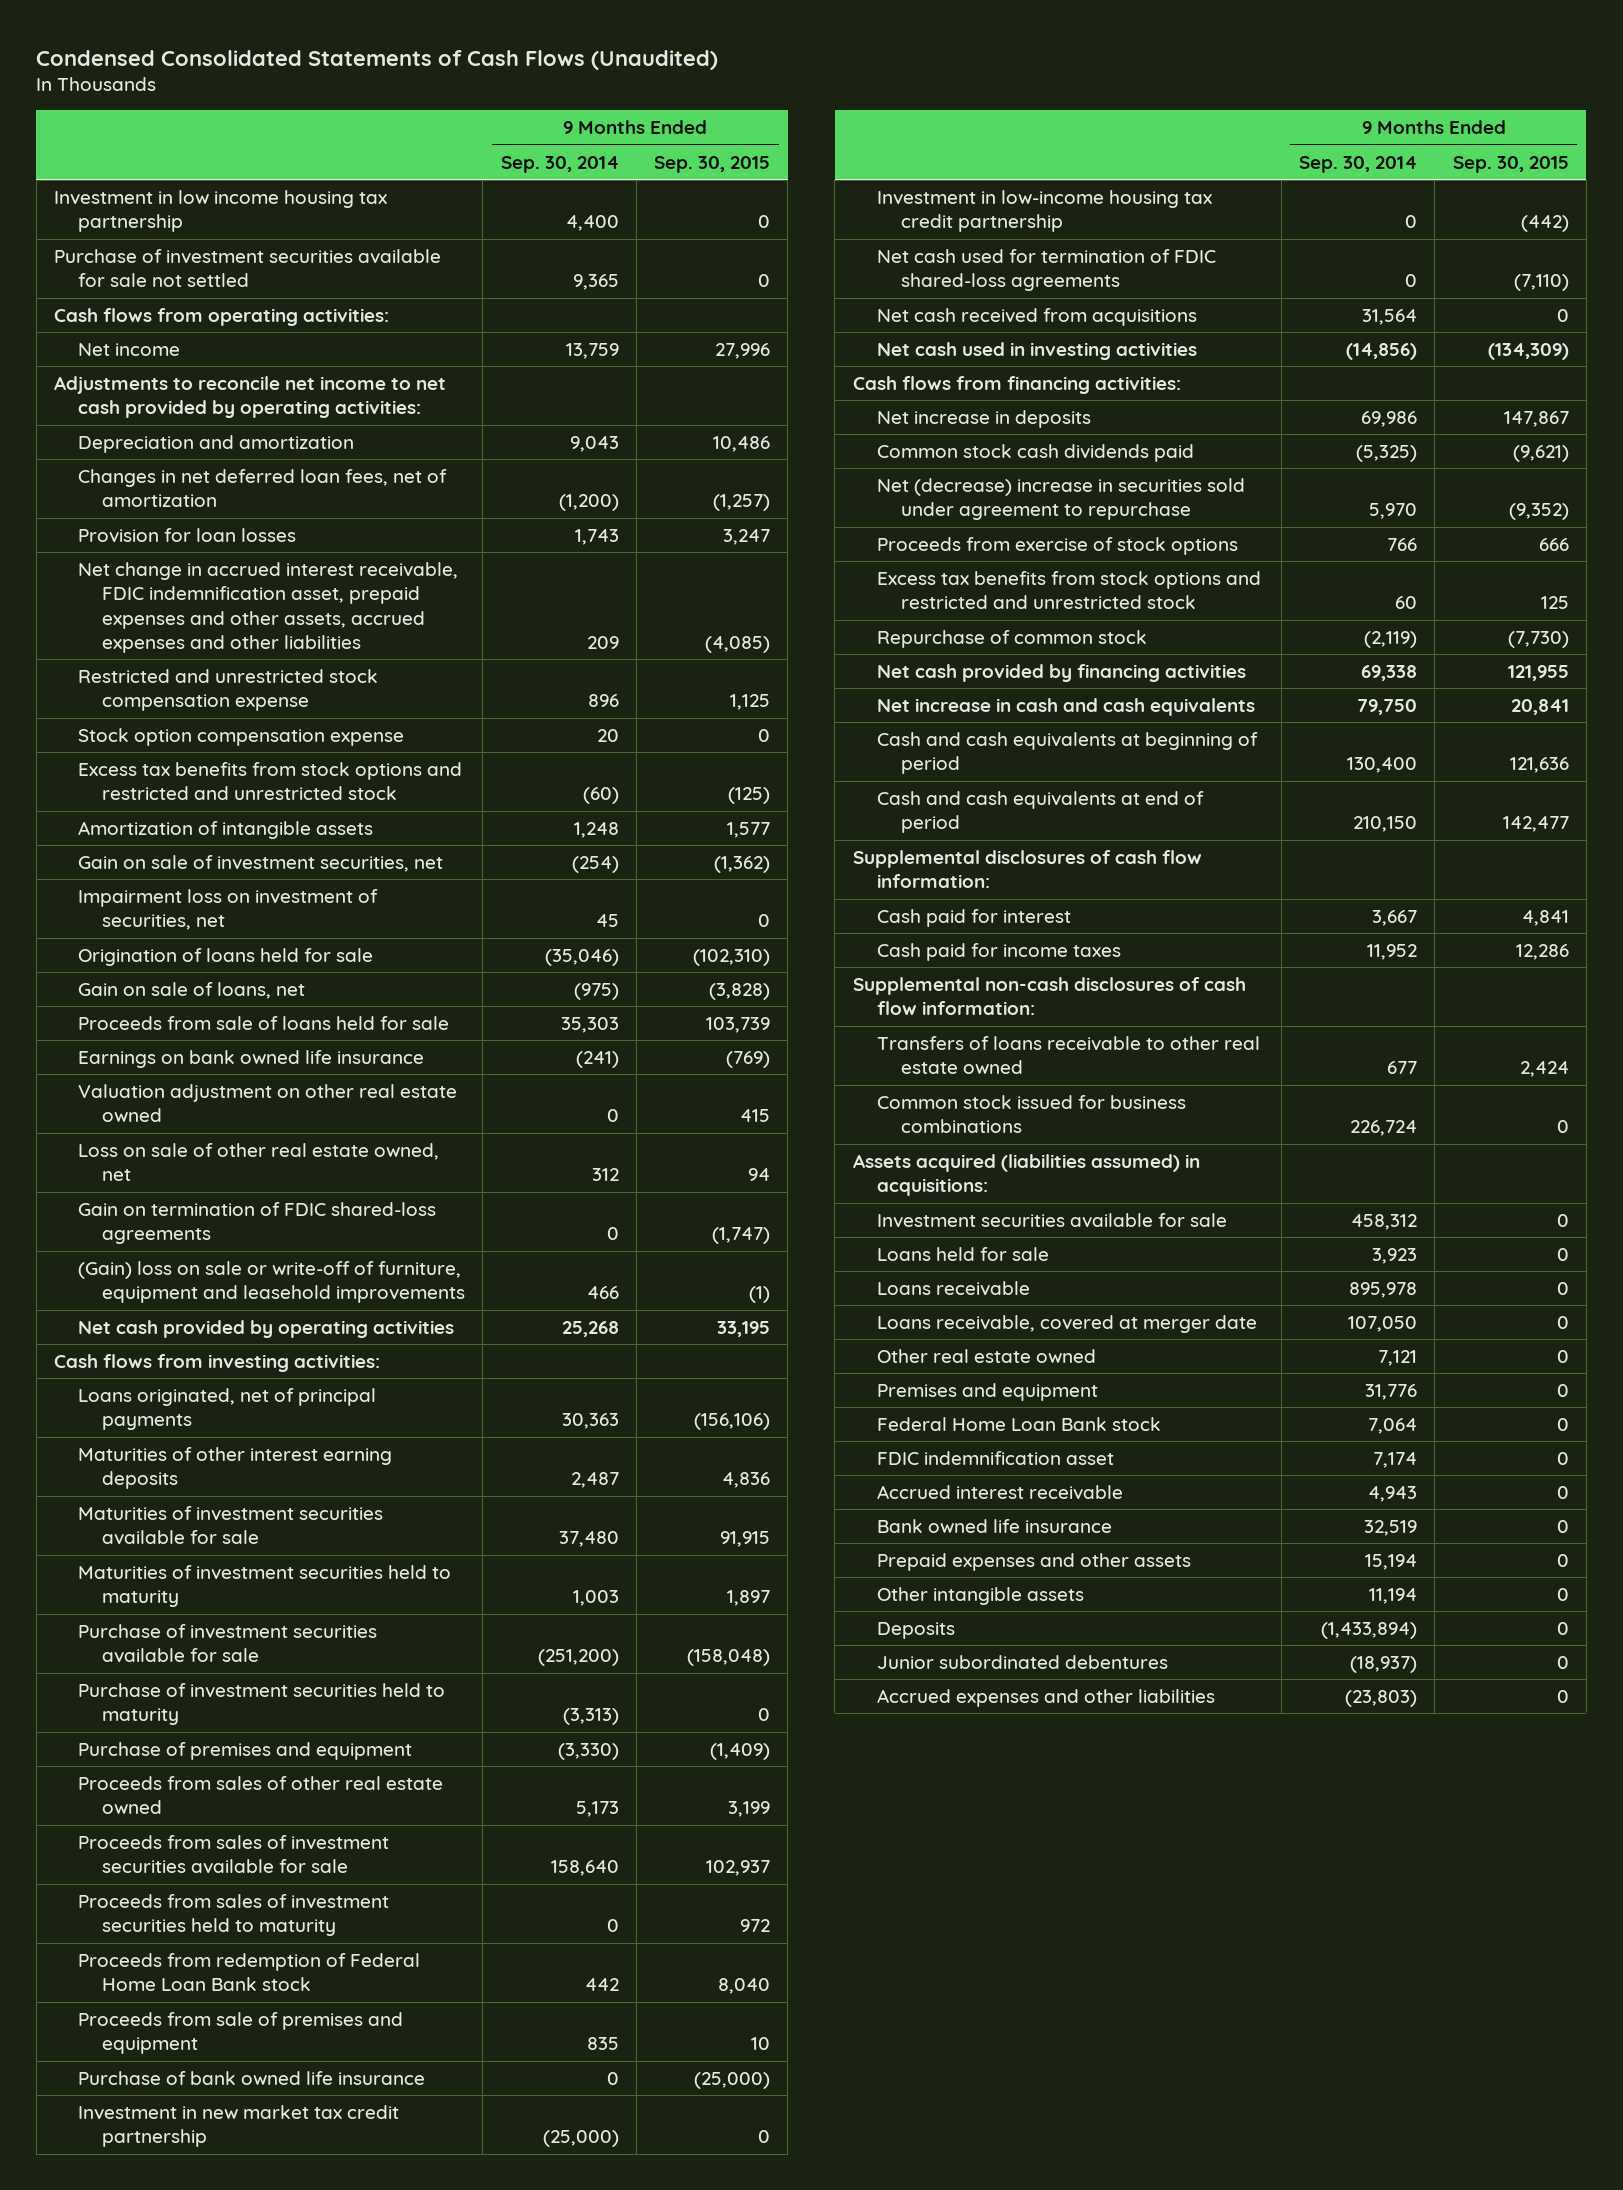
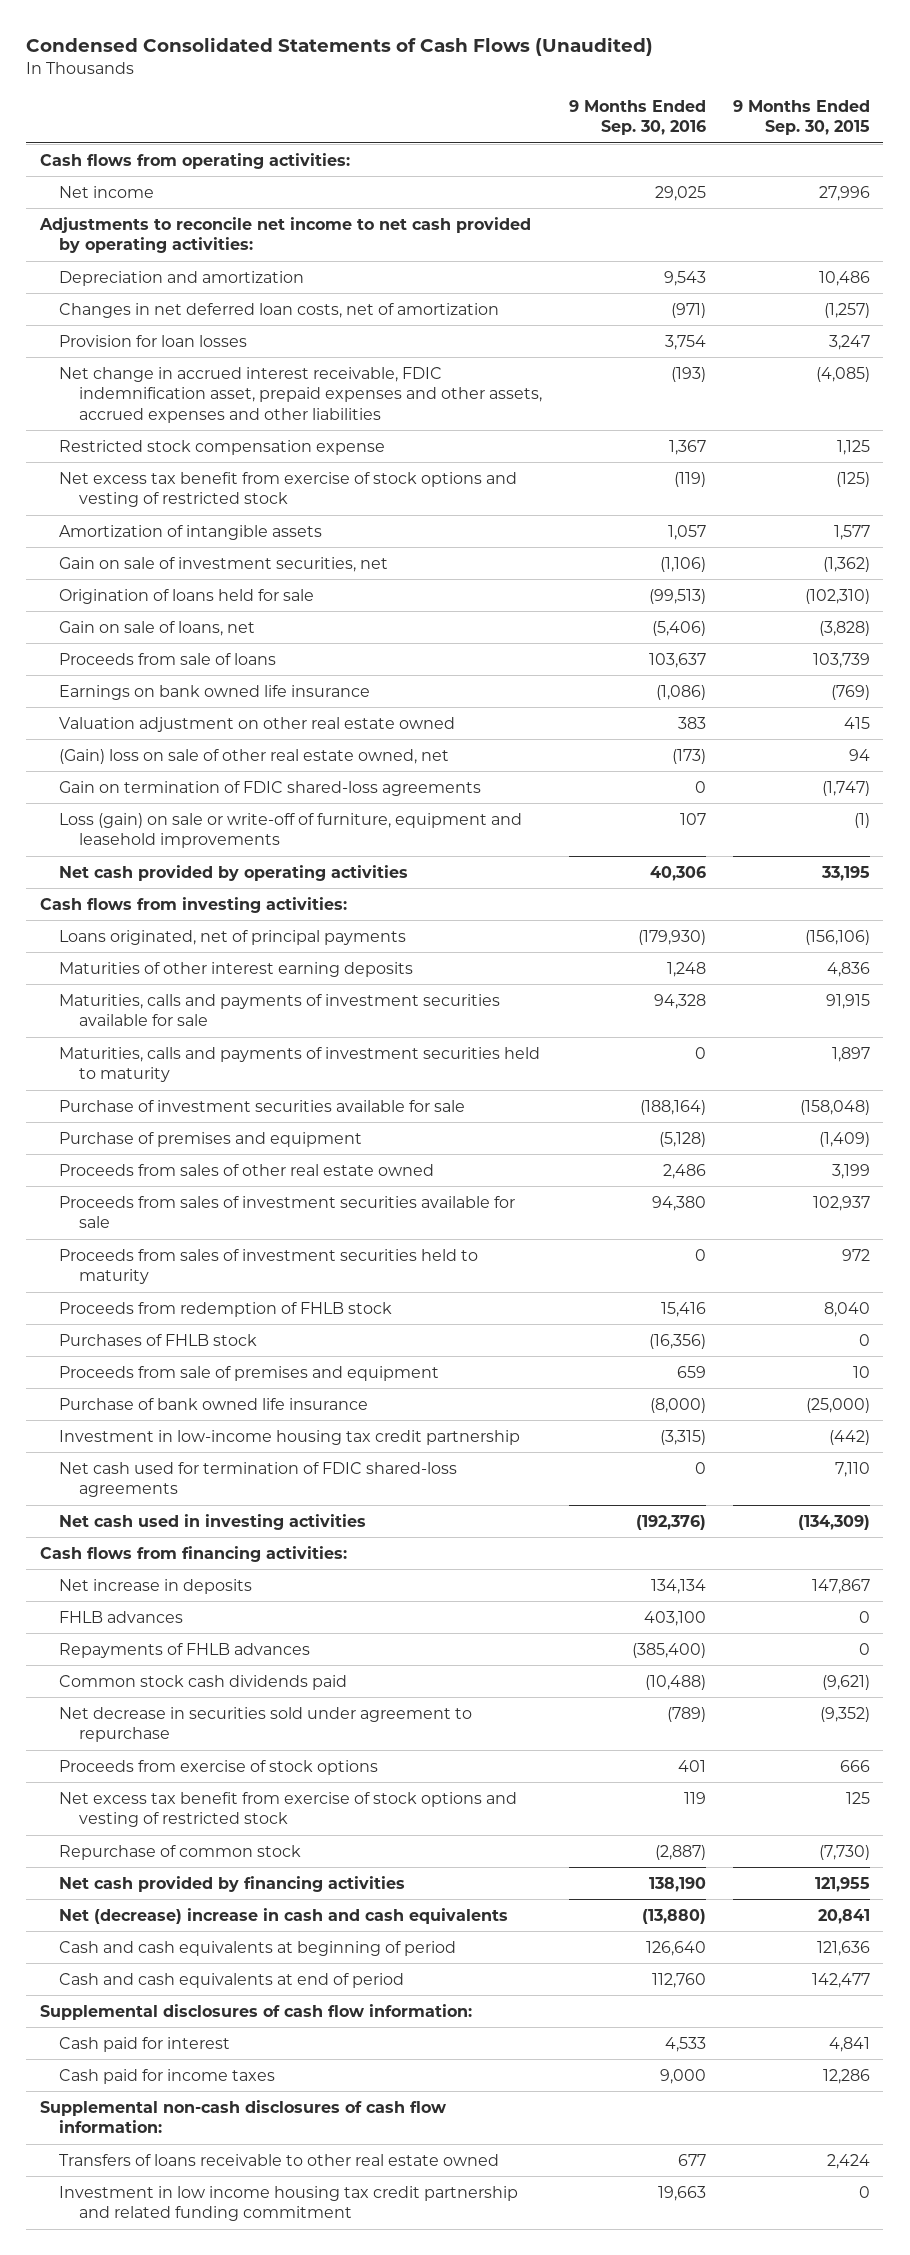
[500,155,619,173] Sep. 30, 2014 -> none
none -> [568,99,706,136] 9 Months Ended Sep. 30, 2016
[54,189,388,233] Investment in low income housing tax partnership -> none
[54,248,442,288] Purchase of investment securities available for sale not settled -> none
[78,468,448,508] Changes in net deferred loan fees, net of amortization -> [59,302,500,318] Changes in net deferred loan costs, net of amortization
[78,727,405,746] Stock option compensation expense -> none
[78,668,379,712] Restricted and unrestricted stock compensation expense -> [59,439,386,455] Restricted stock compensation expense
[78,761,463,801] Excess tax benefits from stock options and restricted and unrestricted stock -> [59,471,518,508] Net excess tax benefit from exercise of stock options and vesting of restricted stock
[78,888,379,931] Impairment loss on investment of securities, net -> none
[78,1015,450,1030] Proceeds from sale of loans held for sale -> [59,652,277,665] Proceeds from sale of loans
[78,1142,440,1182] Loss on sale of other real estate owned, net -> [59,748,450,764] (Gain) loss on sale of other real estate owned, net
[78,1260,466,1304] (Gain) loss on sale or write-off of furniture, equipment and leasehold improvements -> [59,812,523,849] Loss (gain) on sale or write-off of furniture, equipment and leasehold improvements
[78,1505,384,1546] Maturities of investment securities available for sale -> [59,993,501,1027] Maturities, calls and payments of investment securities available for sale
[78,1564,452,1608] Maturities of investment securities held to maturity -> [59,1046,541,1083] Maturities, calls and payments of investment securities held to maturity
[78,1682,446,1726] Purchase of investment securities held to maturity -> none
[78,1952,421,1992] Proceeds from redemption of Federal Home Loan Bank stock -> [59,1301,393,1317] Proceeds from redemption of FHLB stock
none -> [59,1333,258,1346] Purchases of FHLB stock
[78,2104,400,2148] Investment in new market tax credit partnership -> none
[876,307,1197,326] Net cash received from acquisitions -> none
[1513,274,1569,292] (7,110) -> [834,1461,870,1477] 7,110
none -> [59,1610,184,1623] FHLB advances
none -> [59,1642,311,1658] Repayments of FHLB advances
[876,477,1245,521] Net (decrease) increase in securities sold under agreement to repurchase -> [59,1706,473,1743] Net decrease in securities sold under agreement to repurchase
[876,570,1261,610] Excess tax benefits from stock options and restricted and unrestricted stock -> [59,1791,518,1828] Net excess tax benefit from exercise of stock options and vesting of restricted stock
[876,697,1255,716] Net increase in cash and cash equivalents -> [59,1907,509,1924] Net (decrease) increase in cash and cash equivalents
[876,1094,1186,1134] Common stock issued for business combinations -> none
[852,1153,1200,1197] Assets acquired (liabilities assumed) in acquisitions: -> none
[876,1212,1227,1228] Investment securities available for sale -> none
[876,1246,1049,1261] Loans held for sale -> none
[876,1280,1030,1296] Loans receivable -> none
[876,1314,1257,1333] Loans receivable, covered at merger date -> none
[876,1348,1096,1363] Other real estate owned -> none
[876,1382,1098,1401] Premises and equipment -> none
[876,1416,1161,1431] Federal Home Loan Bank stock -> none
[876,1450,1114,1465] FDIC indemnification asset -> none
[876,1484,1123,1500] Accrued interest receivable -> none
[876,1518,1112,1533] Bank owned life insurance -> none
[876,1552,1191,1571] Prepaid expenses and other assets -> none
[876,1586,1084,1605] Other intangible assets -> none
[876,1621,955,1639] Deposits -> none
[876,1654,1168,1669] Junior subordinated debentures -> none
[876,1688,1215,1707] Accrued expenses and other liabilities -> none
none -> [59,2185,519,2222] Investment in low income housing tax credit partnership and related funding commitment

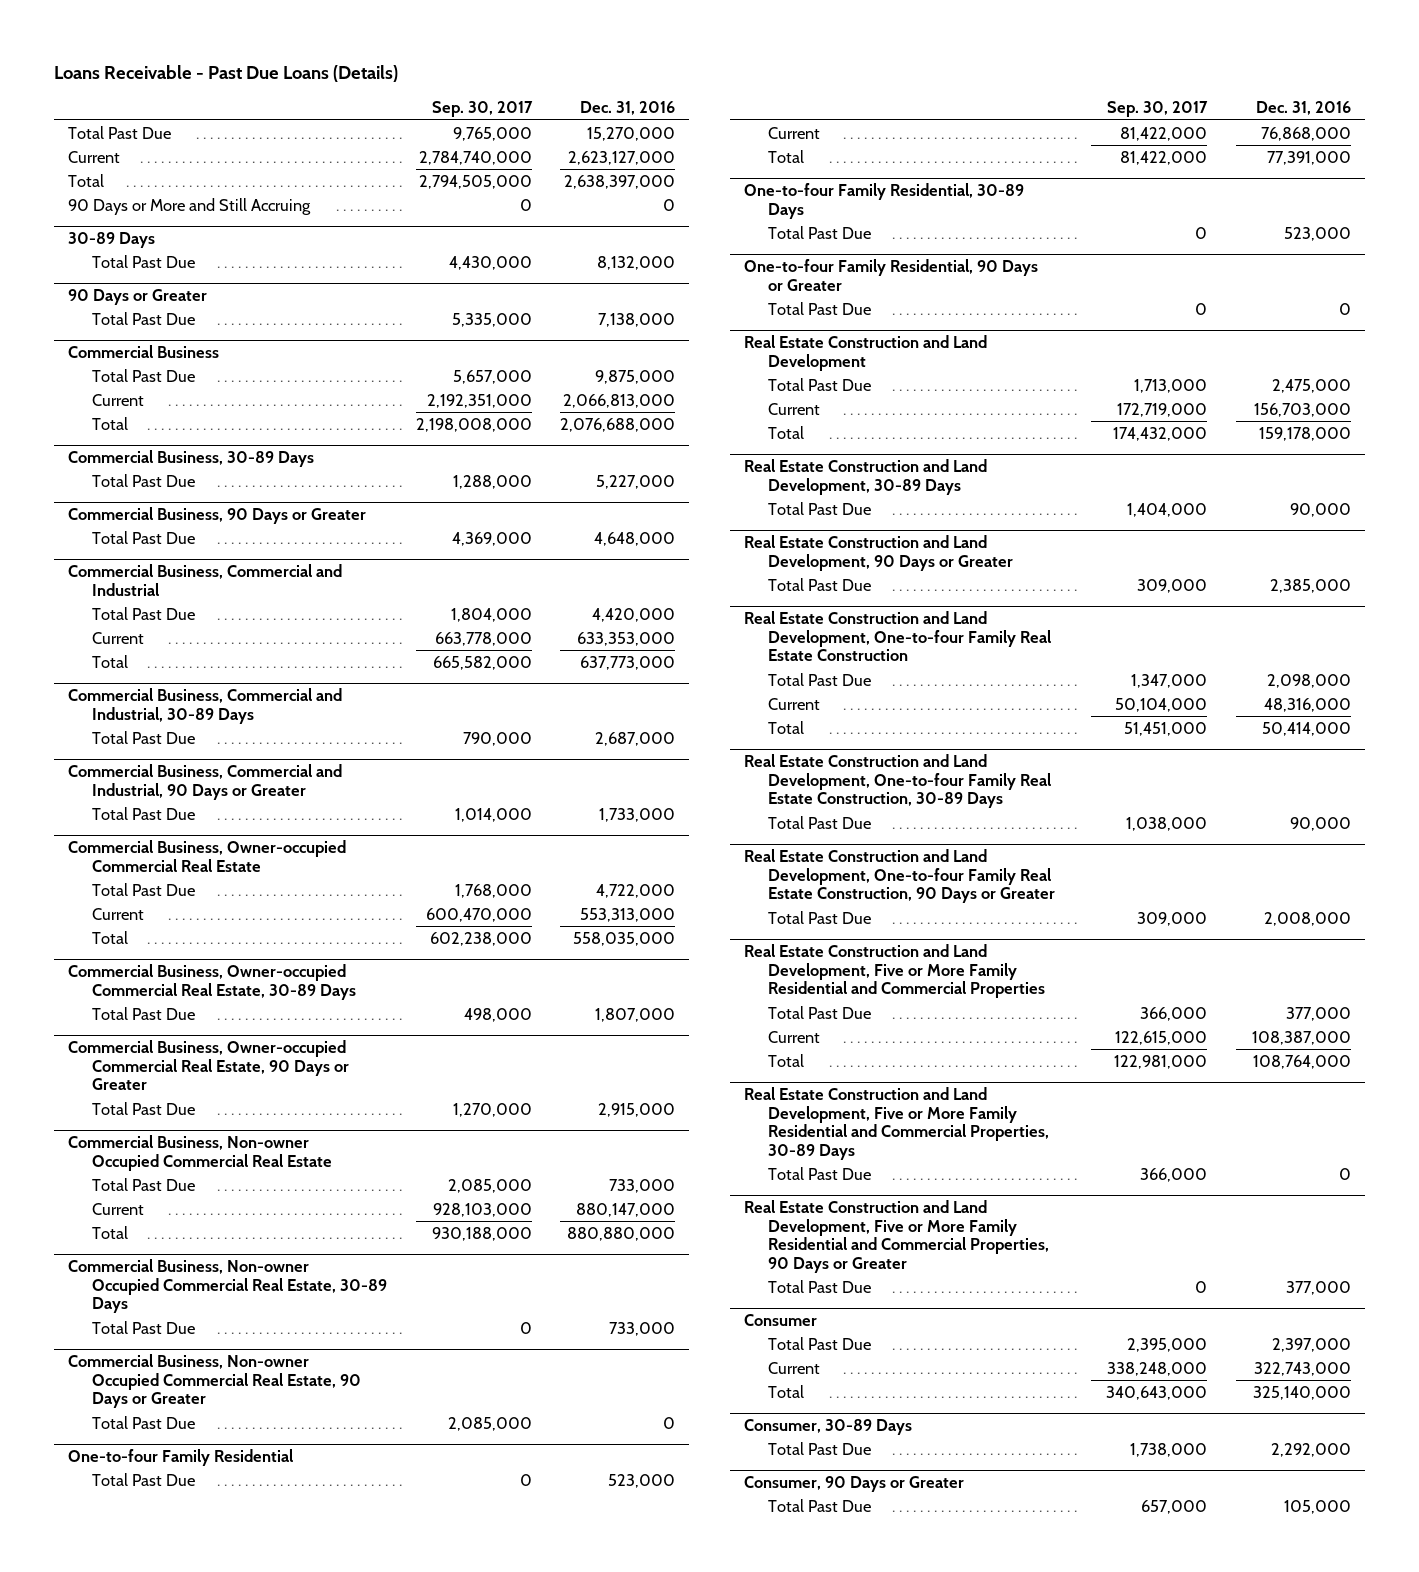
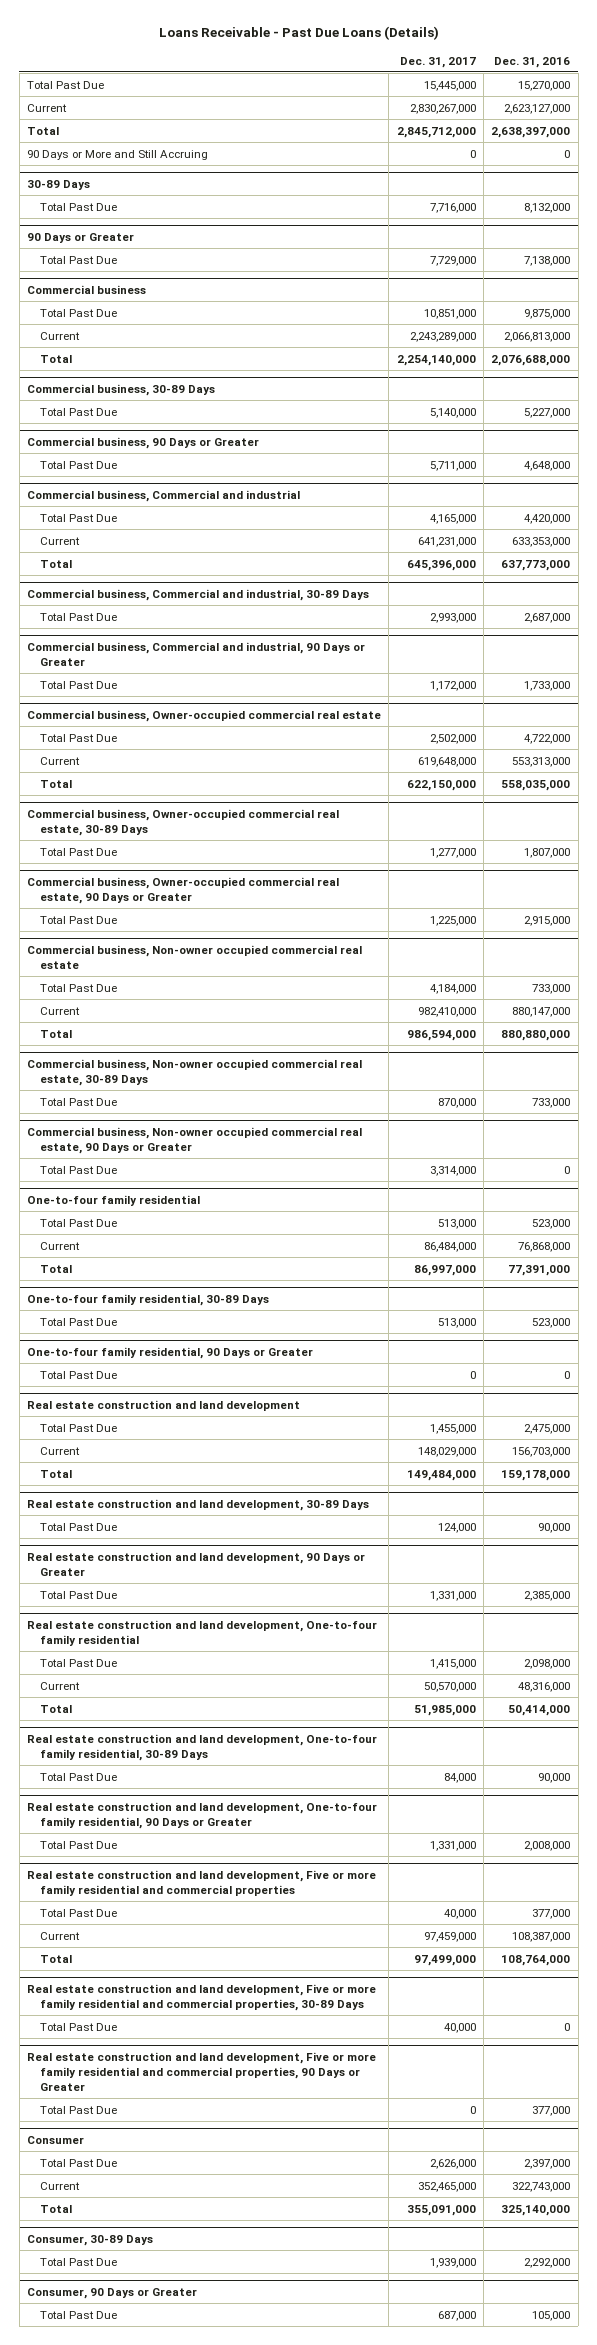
[431,101,533,118] Sep. 30, 2017 -> none
none -> [399,56,476,68] Dec. 31, 2017
[68,344,220,358] Commercial Business -> [26,285,146,295] Commercial business
[68,449,315,467] Commercial Business, 30-89 Days -> [26,384,215,397] Commercial business, 30-89 Days
[68,506,367,524] Commercial Business, 90 Days or Greater -> [26,437,259,450] Commercial business, 90 Days or Greater
[68,563,343,596] Commercial Business, Commercial and Industrial -> [26,490,300,503] Commercial business, Commercial and industrial
[68,687,343,724] Commercial Business, Commercial and Industrial, 30-89 Days -> [26,589,369,602] Commercial business, Commercial and industrial, 30-89 Days
[68,763,343,800] Commercial Business, Commercial and Industrial, 90 Days or Greater -> [26,642,365,667] Commercial business, Commercial and industrial, 90 Days or Greater
[68,839,347,872] Commercial Business, Owner-occupied Commercial Real Estate -> [26,710,381,723] Commercial business, Owner-occupied commercial real estate
[68,963,357,1000] Commercial Business, Owner-occupied Commercial Real Estate, 30-89 Days -> [26,809,339,837] Commercial business, Owner-occupied commercial real estate, 30-89 Days
[68,1039,350,1091] Commercial Business, Owner-occupied Commercial Real Estate, 90 Days or Greater -> [26,877,339,905] Commercial business, Owner-occupied commercial real estate, 90 Days or Greater
[68,1134,333,1171] Commercial Business, Non-owner Occupied Commercial Real Estate -> [26,945,362,970] Commercial business, Non-owner occupied commercial real estate
[68,1258,388,1314] Commercial Business, Non-owner Occupied Commercial Real Estate, 30-89 Days -> [26,1059,362,1087] Commercial business, Non-owner occupied commercial real estate, 30-89 Days
[68,1353,362,1409] Commercial Business, Non-owner Occupied Commercial Real Estate, 90 Days or Greater -> [26,1127,362,1155] Commercial business, Non-owner occupied commercial real estate, 90 Days or Greater
[68,1448,294,1466] One-to-four Family Residential -> [26,1195,200,1207] One-to-four family residential
[744,182,1025,219] One-to-four Family Residential, 30-89 Days -> [26,1294,269,1307] One-to-four family residential, 30-89 Days
[744,258,1039,291] One-to-four Family Residential, 90 Days or Greater -> [26,1347,313,1360] One-to-four family residential, 90 Days or Greater
[744,334,988,371] Real Estate Construction and Land Development -> [26,1400,300,1412] Real estate construction and land development
[744,458,988,495] Real Estate Construction and Land Development, 30-89 Days -> [26,1499,369,1512] Real estate construction and land development, 30-89 Days
[744,534,1014,571] Real Estate Construction and Land Development, 90 Days or Greater -> [26,1552,365,1577] Real estate construction and land development, 90 Days or Greater
[744,610,1052,662] Real Estate Construction and Land Development, One-to-four Family Real Estate Construction -> [26,1620,377,1647] Real estate construction and land development, One-to-four family residential
[744,753,1052,809] Real Estate Construction and Land Development, One-to-four Family Real Estate Construction, 30-89 Days -> [26,1734,377,1762] Real estate construction and land development, One-to-four family residential, 30-89 Days
[744,848,1056,904] Real Estate Construction and Land Development, One-to-four Family Real Estate Construction, 90 Days or Greater -> [26,1802,377,1830] Real estate construction and land development, One-to-four family residential, 90 Days or Greater
[744,943,1046,999] Real Estate Construction and Land Development, Five or More Family Residential and Commercial Properties -> [26,1870,376,1897] Real estate construction and land development, Five or more family residential and commercial properties
[744,1086,1050,1161] Real Estate Construction and Land Development, Five or More Family Residential and Commercial Properties, 30-89 Days -> [26,1984,376,2012] Real estate construction and land development, Five or more family residential and commercial properties, 30-89 Days
[744,1199,1050,1274] Real Estate Construction and Land Development, Five or More Family Residential and Commercial Properties, 90 Days or Greater -> [26,2052,376,2092] Real estate construction and land development, Five or more family residential and commercial properties, 90 Days or Greater

